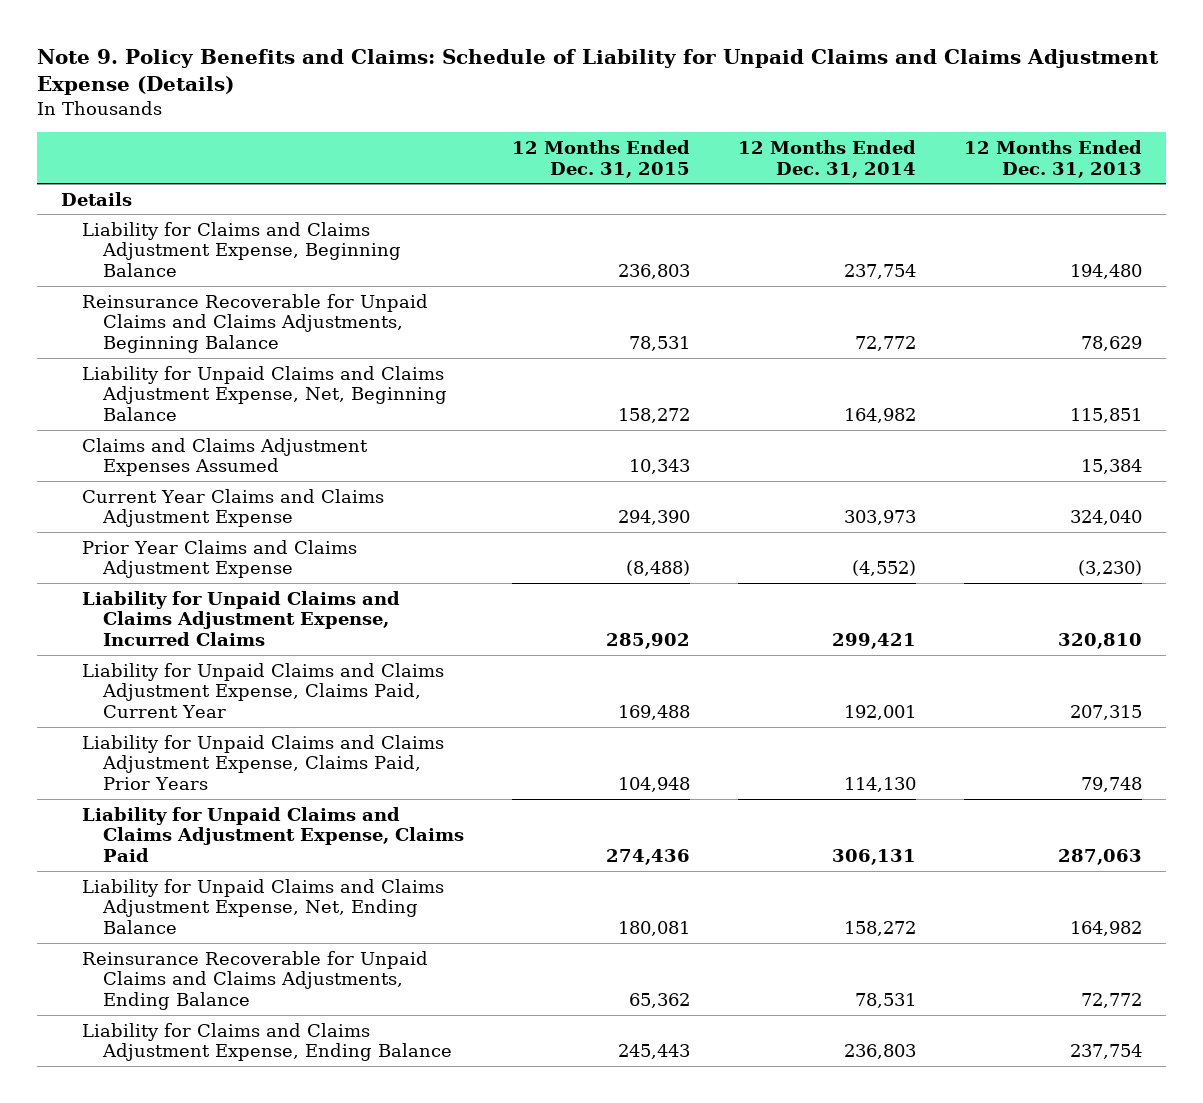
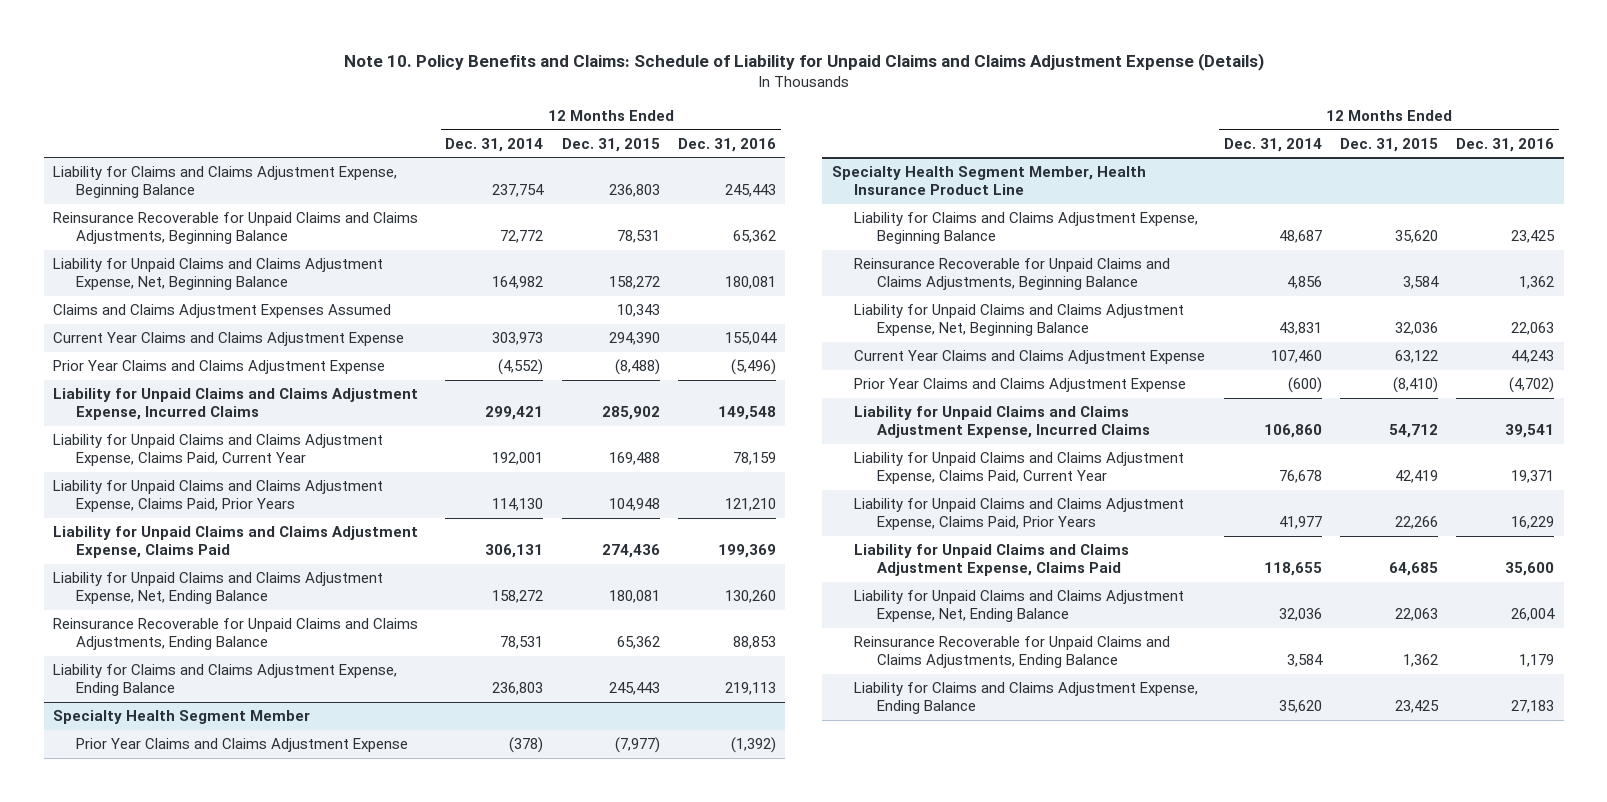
[36,48,1159,96] Note 9. Policy Benefits and Claims: Schedule of Liability for Unpaid Claims and Claims Adjustment Expense (Details) -> [343,52,1264,71] Note 10. Policy Benefits and Claims: Schedule of Liability for Unpaid Claims and Claims Adjustment Expense (Details)
[964,139,1143,178] 12 Months Ended Dec. 31, 2013 -> none
none -> [677,137,776,152] Dec. 31, 2016
[60,191,132,206] Details -> none
none -> [53,710,311,725] Specialty Health Segment Member
none -> [76,738,409,753] Prior Year Claims and Claims Adjustment Expense
none -> [831,166,1146,196] Specialty Health Segment Member, Health Insurance Product Line
none -> [854,212,1199,245] Liability for Claims and Claims Adjustment Expense, Beginning Balance
none -> [854,258,1171,291] Reinsurance Recoverable for Unpaid Claims and Claims Adjustments, Beginning Balance
none -> [854,304,1185,337] Liability for Unpaid Claims and Claims Adjustment Expense, Net, Beginning Balance
none -> [854,350,1206,365] Current Year Claims and Claims Adjustment Expense
none -> [854,378,1187,393] Prior Year Claims and Claims Adjustment Expense
none -> [854,406,1151,439] Liability for Unpaid Claims and Claims Adjustment Expense, Incurred Claims
none -> [854,452,1185,485] Liability for Unpaid Claims and Claims Adjustment Expense, Claims Paid, Current Year
none -> [854,498,1185,531] Liability for Unpaid Claims and Claims Adjustment Expense, Claims Paid, Prior Years
none -> [854,544,1130,577] Liability for Unpaid Claims and Claims Adjustment Expense, Claims Paid
none -> [854,590,1185,623] Liability for Unpaid Claims and Claims Adjustment Expense, Net, Ending Balance
none -> [854,636,1171,669] Reinsurance Recoverable for Unpaid Claims and Claims Adjustments, Ending Balance
none -> [854,682,1199,715] Liability for Claims and Claims Adjustment Expense, Ending Balance

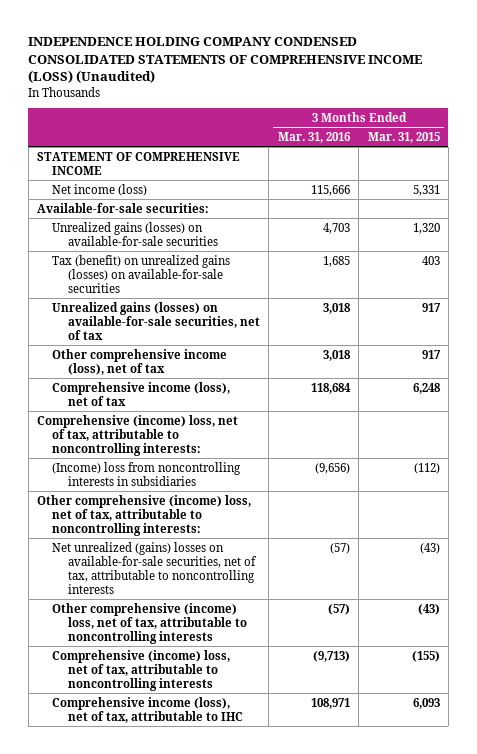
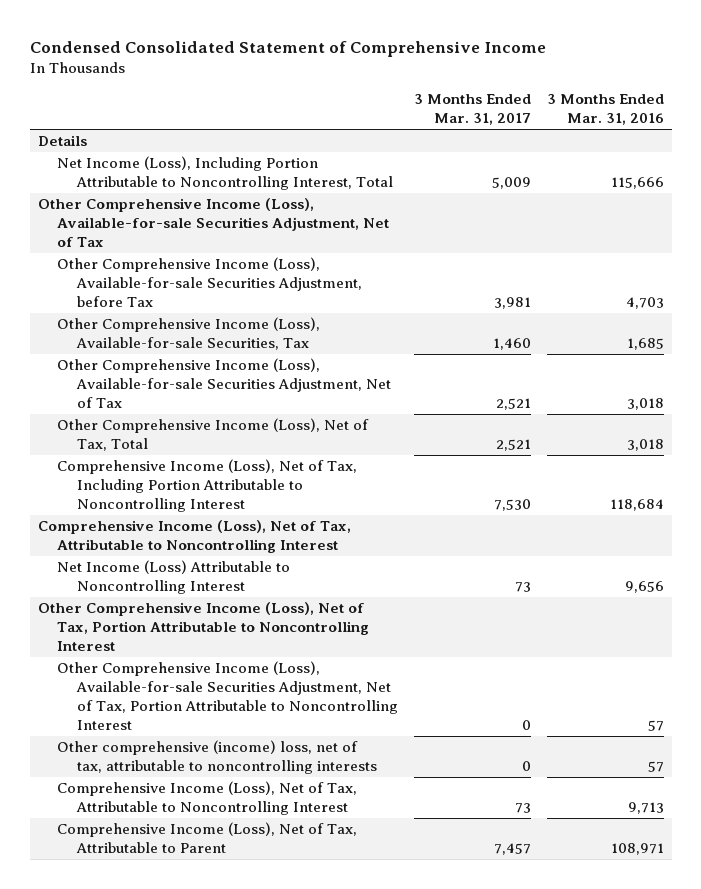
[28,36,424,84] INDEPENDENCE HOLDING COMPANY CONDENSED CONSOLIDATED STATEMENTS OF COMPREHENSIVE INCOME (LOSS) (Unaudited) -> [29,40,546,57] Condensed Consolidated Statement of Comprehensive Income
[367,131,440,143] Mar. 31, 2015 -> none
none -> [414,94,532,126] 3 Months Ended Mar. 31, 2017
[36,151,240,175] STATEMENT OF COMPREHENSIVE INCOME -> none
none -> [37,135,87,147] Details
[52,183,148,196] Net income (loss) -> [57,156,394,191] Net Income (Loss), Including Portion Attributable to Noncontrolling Interest, Total
[36,202,209,213] Available-for-sale securities: -> [37,198,390,247] Other Comprehensive Income (Loss), Available-for-sale Securities Adjustment, Net of Tax
[52,221,219,246] Unrealized gains (losses) on available-for-sale securities -> [57,257,363,307] Other Comprehensive Income (Loss), Available-for-sale Securities Adjustment, before Tax
[52,254,231,293] Tax (benefit) on unrealized gains (losses) on available-for-sale securities -> [57,317,321,351] Other Comprehensive Income (Loss), Available-for-sale Securities, Tax
[52,301,261,340] Unrealized gains (losses) on available-for-sale securities, net of tax -> [57,358,392,408] Other Comprehensive Income (Loss), Available-for-sale Securities Adjustment, Net of Tax
[52,348,228,375] Other comprehensive income (loss), net of tax -> [57,418,370,452] Other Comprehensive Income (Loss), Net of Tax, Total
[52,381,231,406] Comprehensive income (loss), net of tax -> [57,459,358,512] Comprehensive Income (Loss), Net of Tax, Including Portion Attributable to Noncontrolling Interest
[36,414,238,456] Comprehensive (income) loss, net of tax, attributable to noncontrolling interests: -> [37,520,351,554] Comprehensive Income (Loss), Net of Tax, Attributable to Noncontrolling Interest
[52,461,242,486] (Income) loss from noncontrolling interests in subsidiaries -> [57,560,291,595] Net Income (Loss) Attributable to Noncontrolling Interest
[314,462,350,474] (9,656) -> [624,581,664,594] 9,656
[36,494,251,536] Other comprehensive (income) loss, net of tax, attributable to noncontrolling interests: -> [37,602,370,651] Other Comprehensive Income (Loss), Net of Tax, Portion Attributable to Noncontrolling Interest
[52,541,258,594] Net unrealized (gains) losses on available-for-sale securities, net of tax, attributable to noncontrolling interests -> [57,661,399,730] Other Comprehensive Income (Loss), Available-for-sale Securities Adjustment, Net of Tax, Portion Attributable to Noncontrolling Interest
[329,542,350,554] (57) -> [647,719,664,731] 57
[327,603,350,615] (57) -> [647,761,664,773] 57
[52,649,231,691] Comprehensive (income) loss, net of tax, attributable to noncontrolling interests -> [57,781,358,816] Comprehensive Income (Loss), Net of Tax, Attributable to Noncontrolling Interest
[312,650,350,662] (9,713) -> [627,802,664,815] 9,713
[52,696,244,723] Comprehensive income (loss), net of tax, attributable to IHC -> [57,822,358,854] Comprehensive Income (Loss), Net of Tax, Attributable to Parent

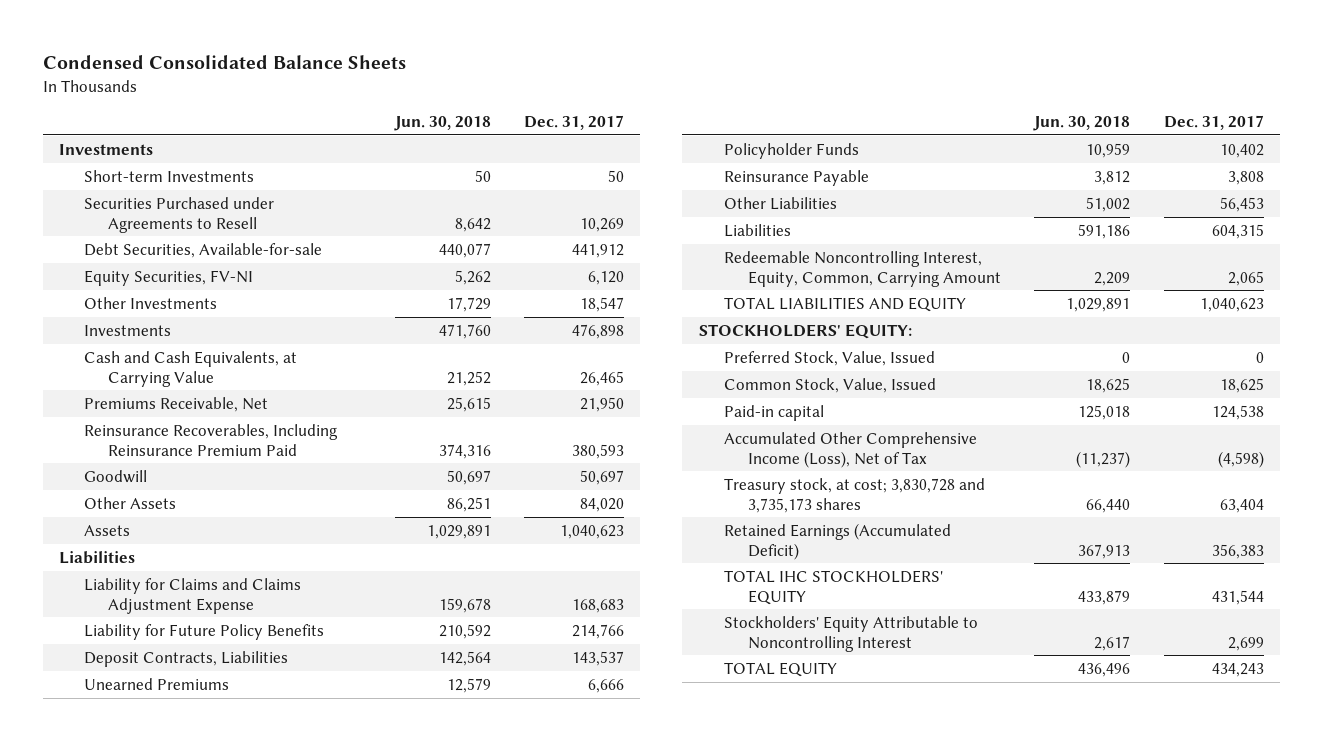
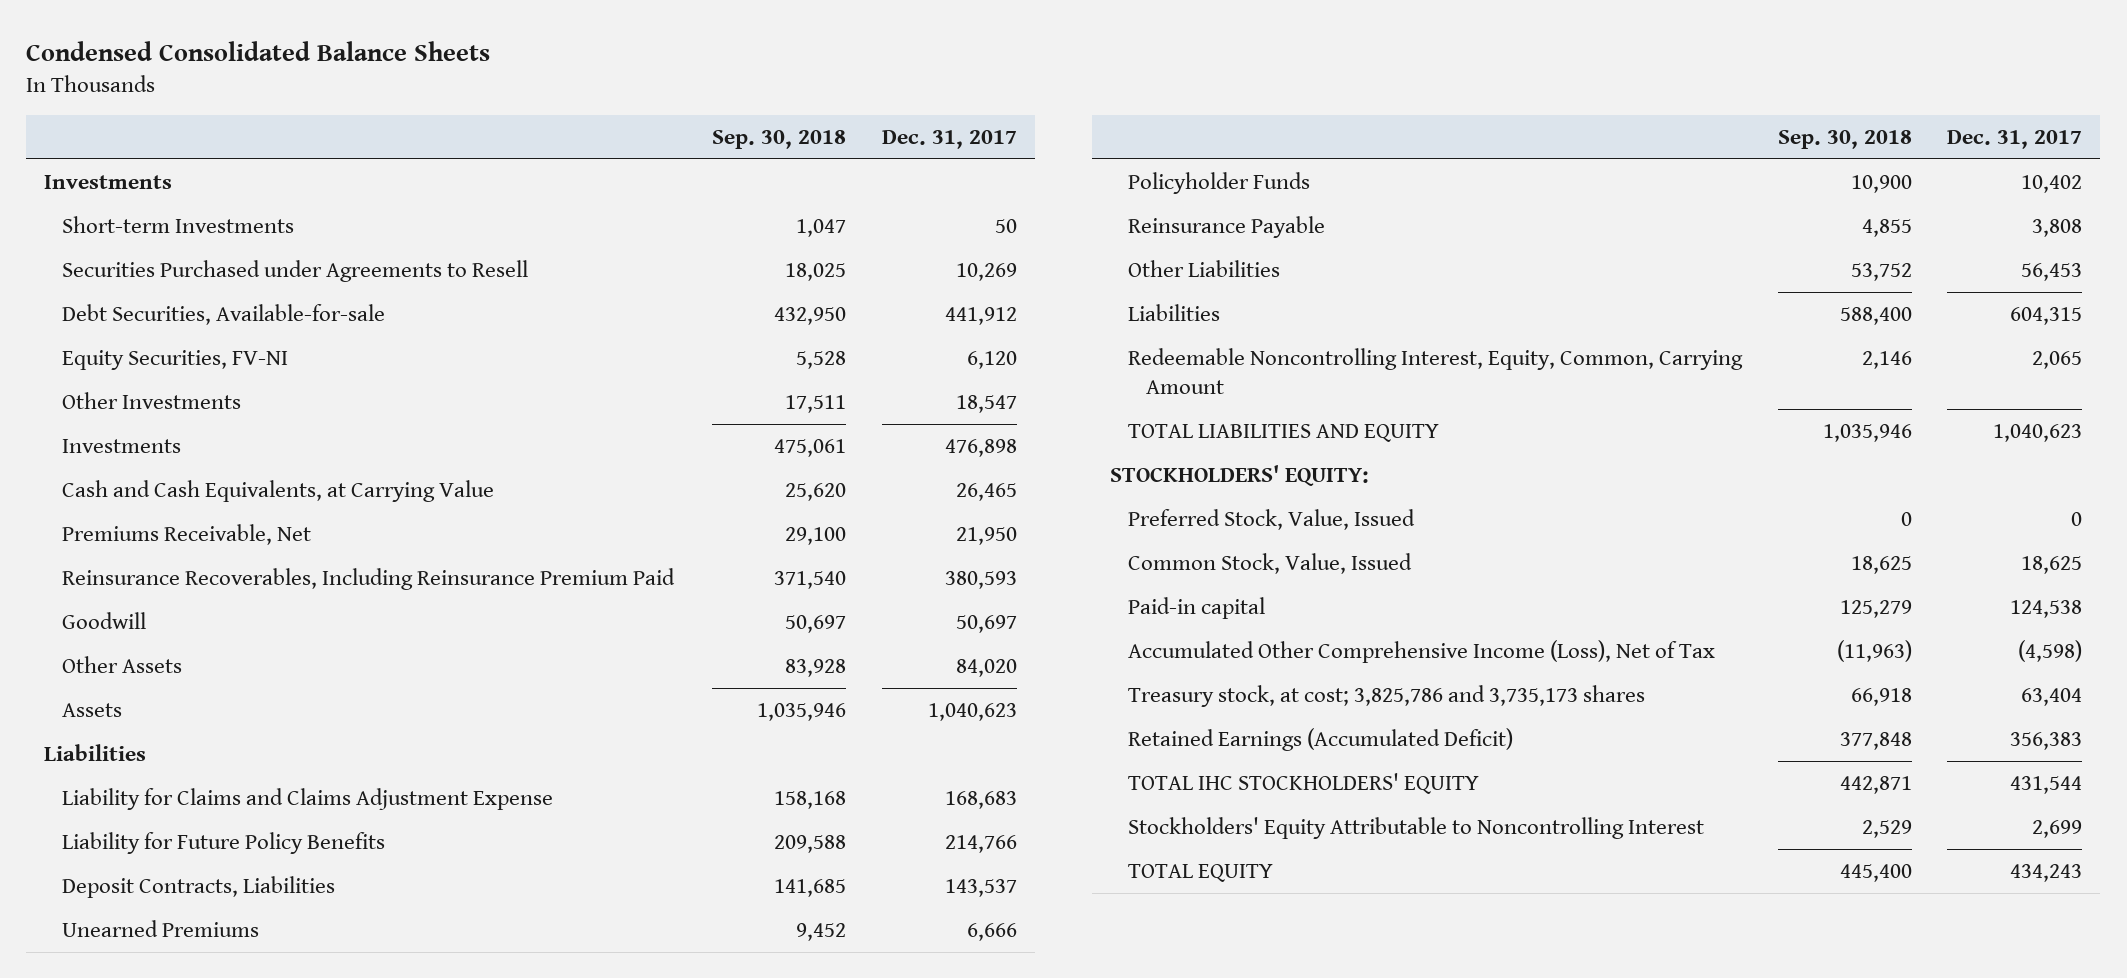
[393,116,491,132] Jun. 30, 2018 -> none
none -> [712,129,847,149] Sep. 30, 2018
[723,477,985,513] Treasury stock, at cost; 3,830,728 and 3,735,173 shares -> [1127,685,1645,708] Treasury stock, at cost; 3,825,786 and 3,735,173 shares

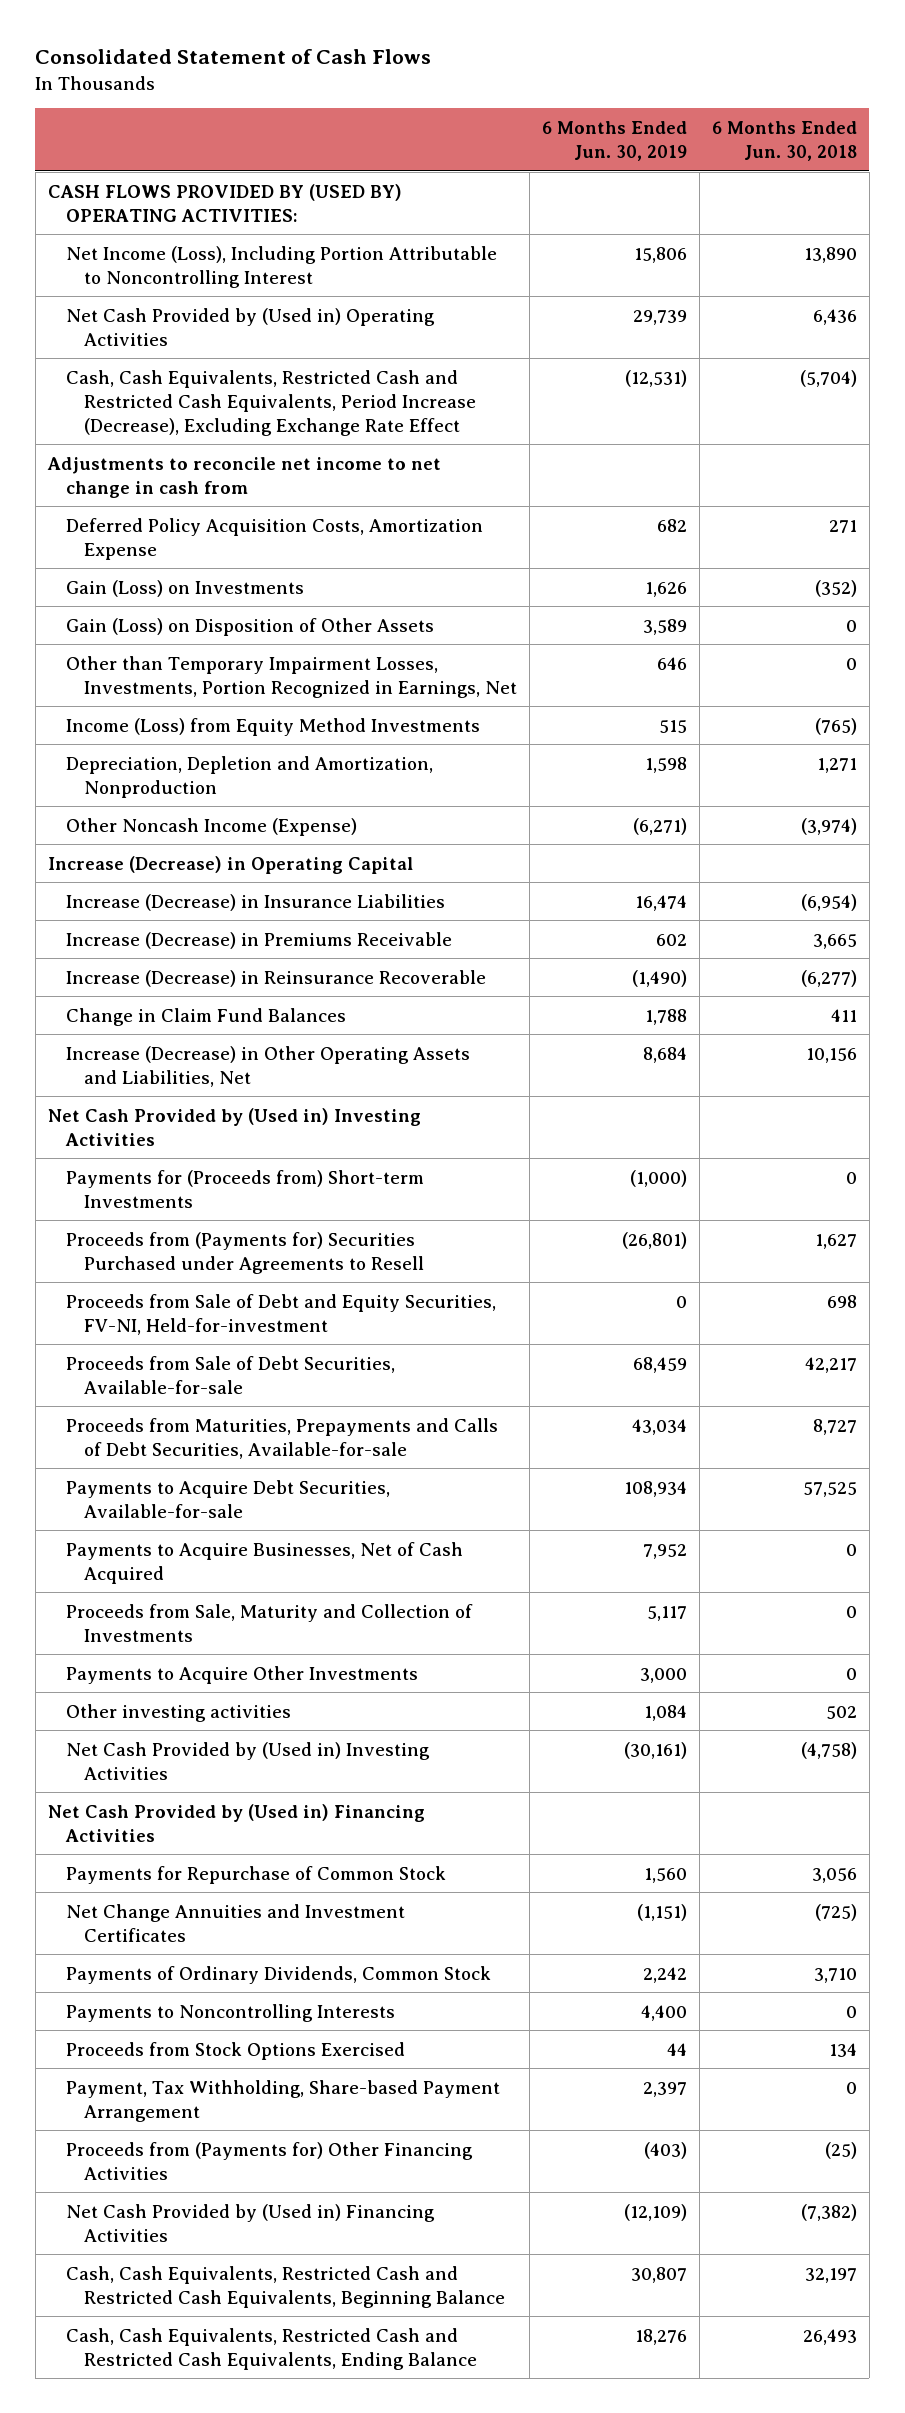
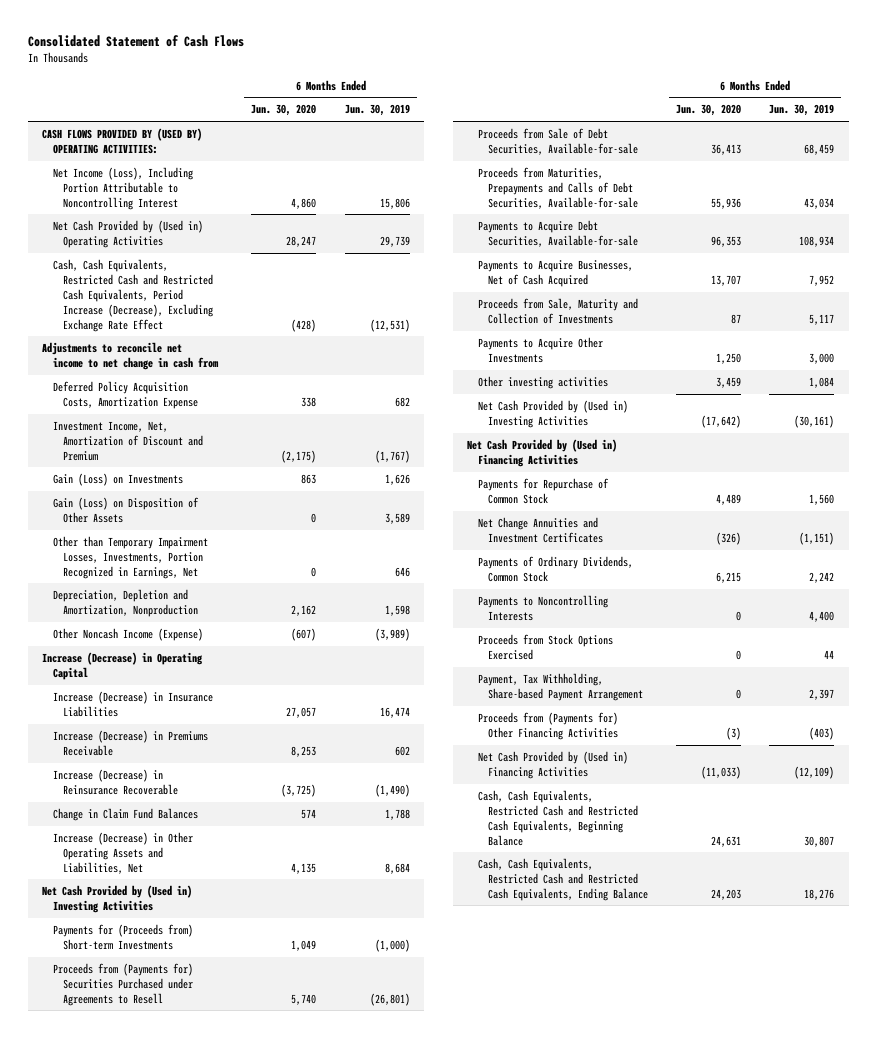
[711,121,857,162] 6 Months Ended Jun. 30, 2018 -> none
none -> [251,104,317,117] Jun. 30, 2020
none -> [52,420,204,461] Investment Income, Net, Amortization of Discount and Premium
[65,717,480,736] Income (Loss) from Equity Method Investments -> none
[632,817,687,835] (6,271) -> [374,627,410,641] (3,989)
[65,1293,496,1335] Proceeds from Sale of Debt and Equity Securities, FV-NI, Held-for-investment -> none

